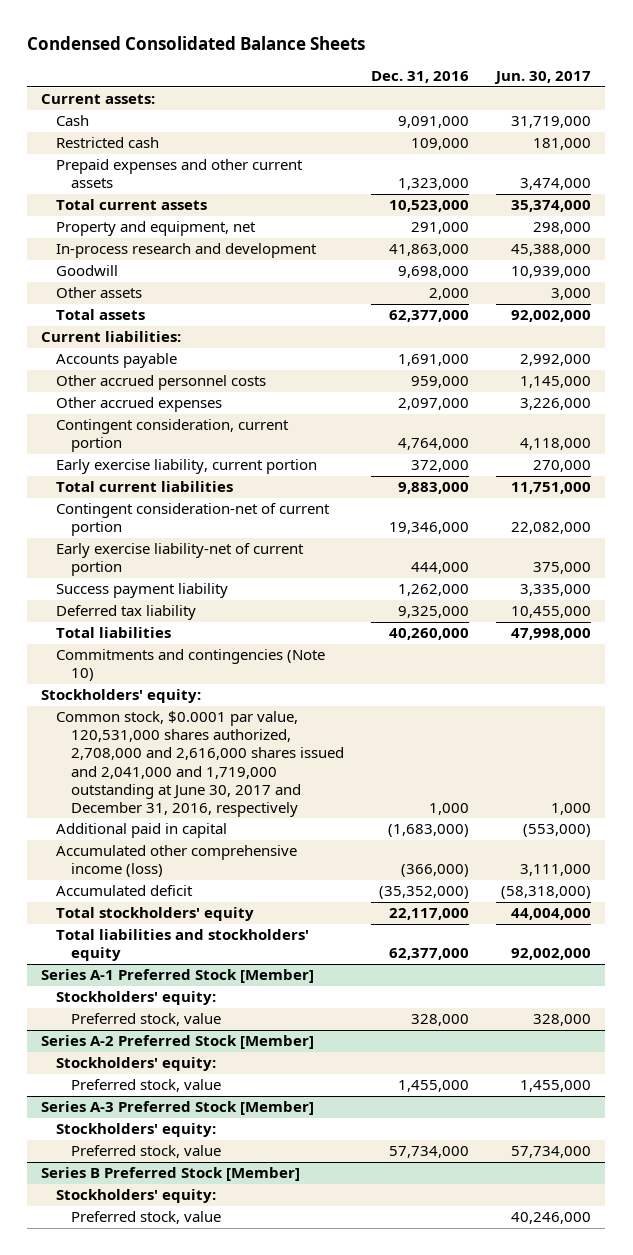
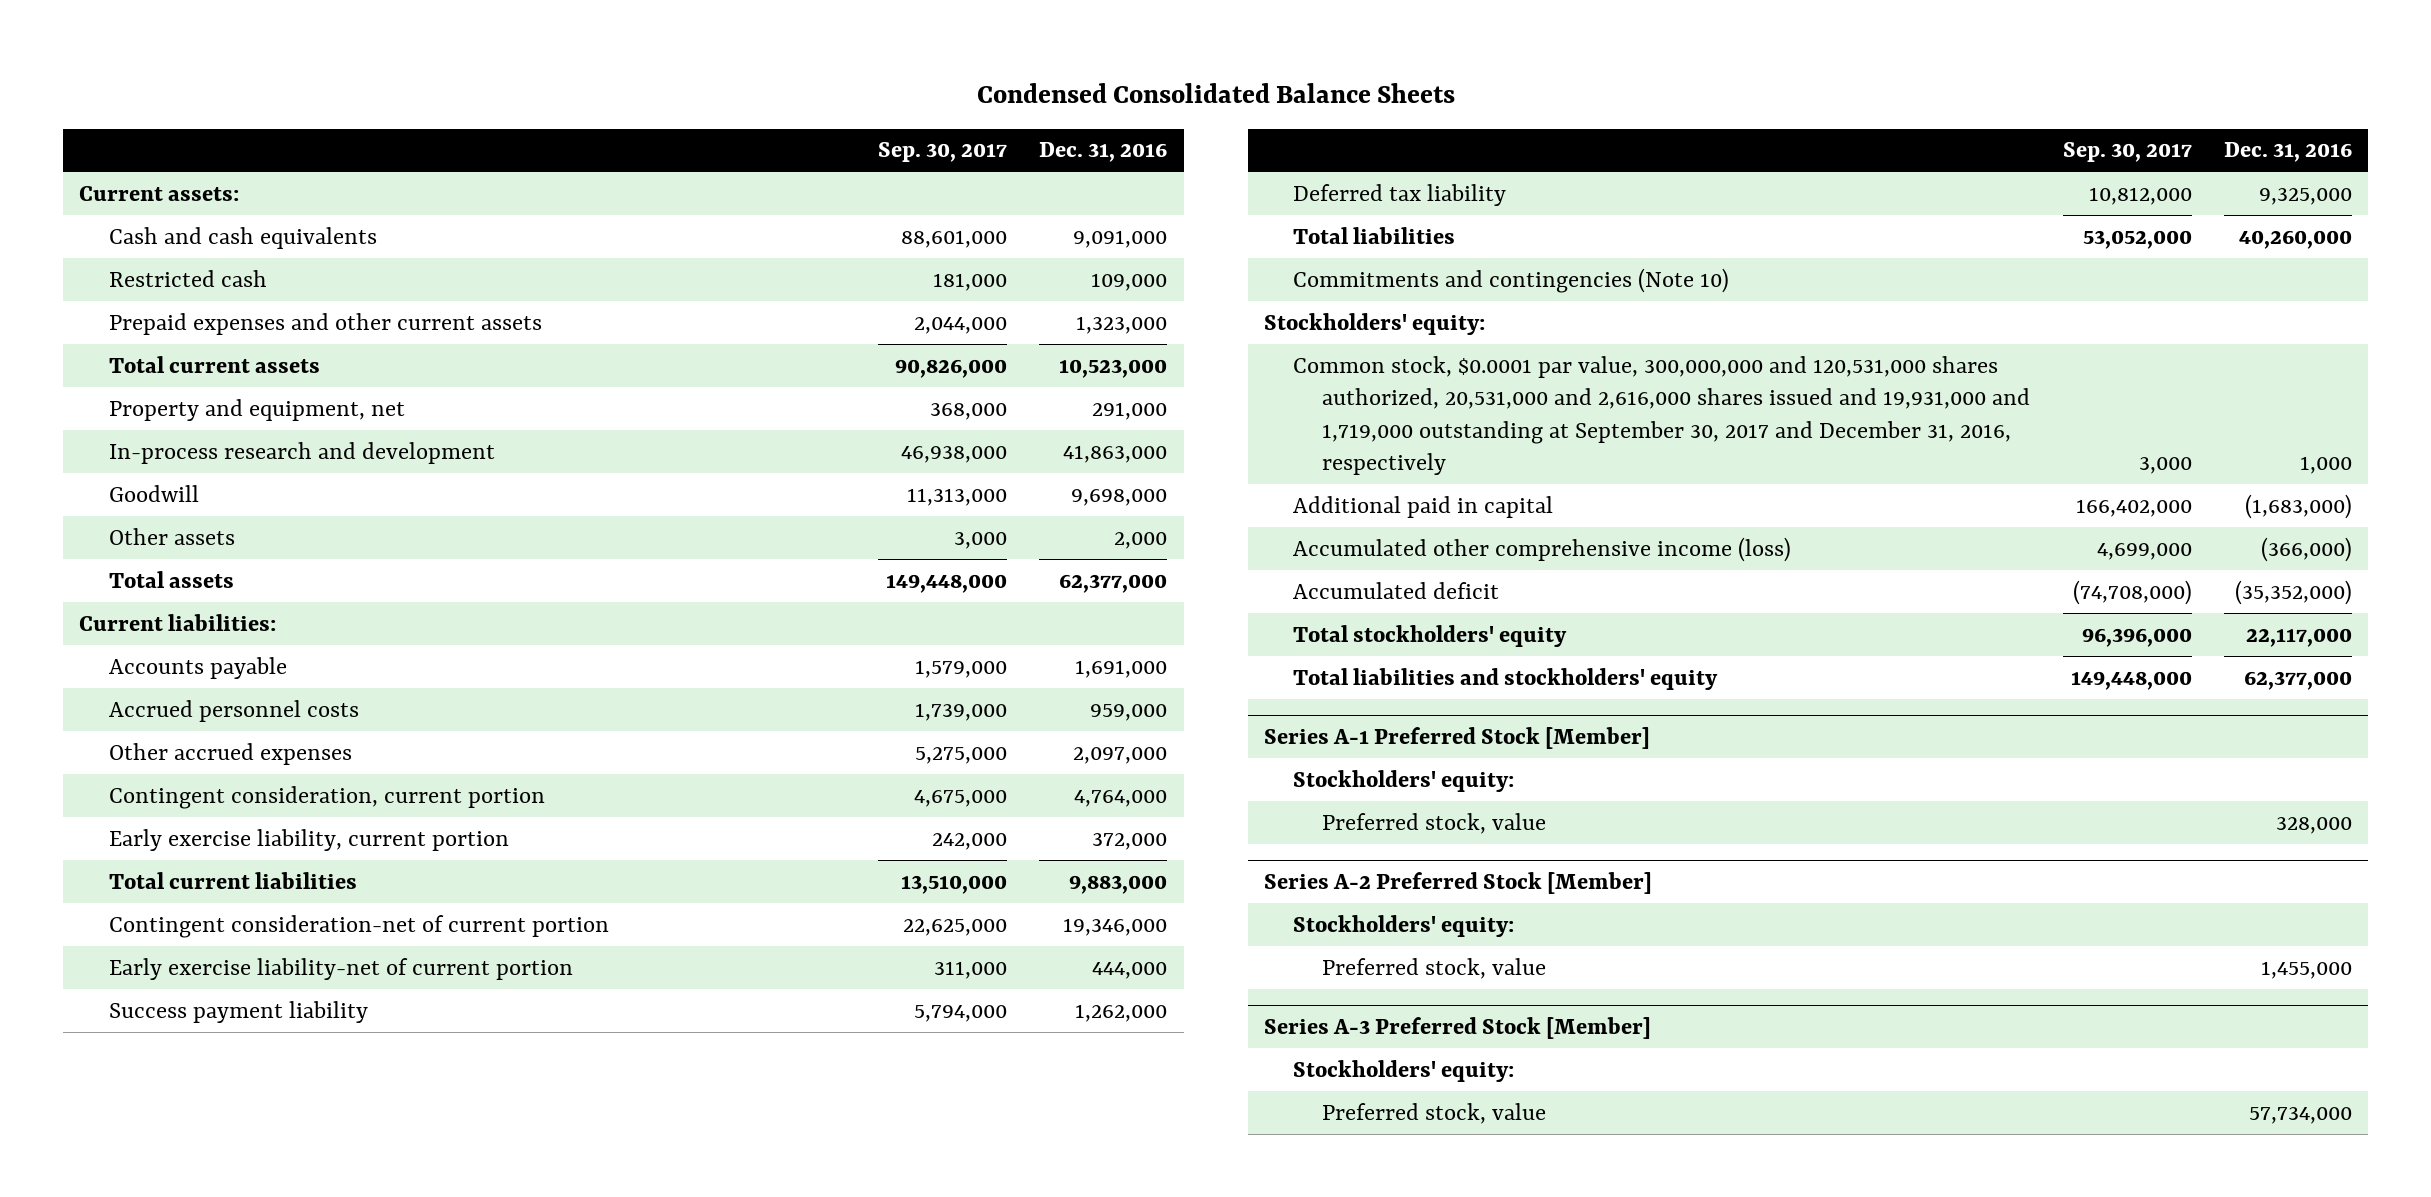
[494,71,592,85] Jun. 30, 2017 -> none
none -> [878,142,1008,163] Sep. 30, 2017
[55,115,89,127] Cash -> [108,226,377,249] Cash and cash equivalents
[55,375,266,391] Other accrued personnel costs -> [108,699,359,722] Accrued personnel costs
[55,711,344,817] Common stock, $0.0001 par value, 120,531,000 shares authorized, 2,708,000 and 2,616,000 shares issued and 2,041,000 and 1,719,000 outstanding at June 30, 2017 and December 31, 2016, respectively -> [1293,355,2031,476] Common stock, $0.0001 par value, 300,000,000 and 120,531,000 shares authorized, 20,531,000 and 2,616,000 shares issued and 19,931,000 and 1,719,000 outstanding at September 30, 2017 and December 31, 2016, respectively
[41,1167,301,1182] Series B Preferred Stock [Member] -> none
[55,1189,216,1204] Stockholders' equity: -> none
[70,1211,221,1225] Preferred stock, value -> none

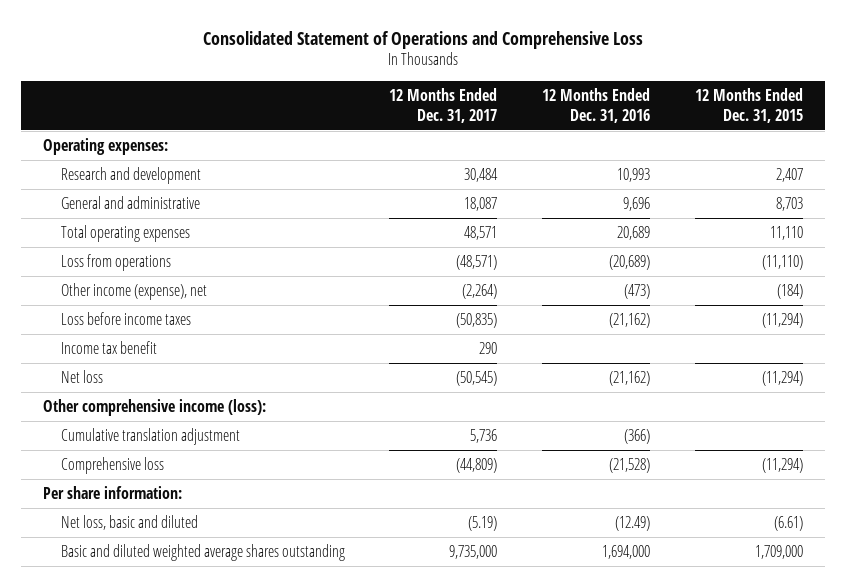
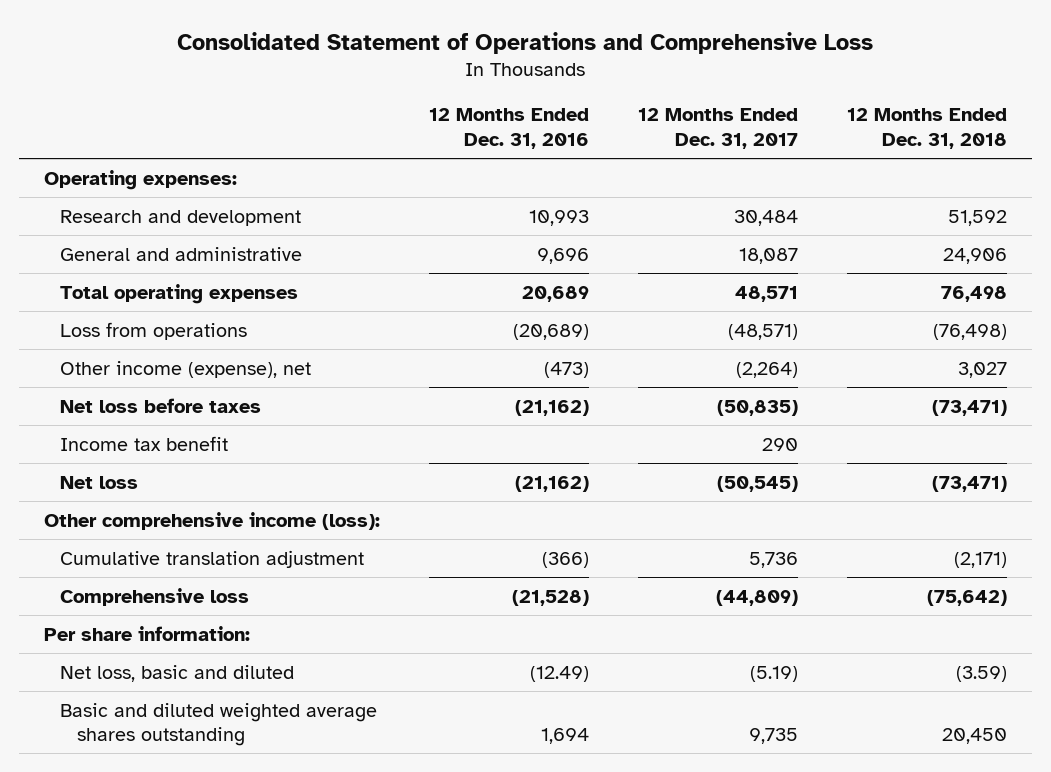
[694,87,803,123] 12 Months Ended Dec. 31, 2015 -> none
none -> [847,108,1008,150] 12 Months Ended Dec. 31, 2018
[60,311,191,325] Loss before income taxes -> [60,397,262,413] Net loss before taxes
[449,544,498,559] 9,735,000 -> [748,728,798,745] 9,735
[602,544,651,559] 1,694,000 -> [540,728,589,745] 1,694

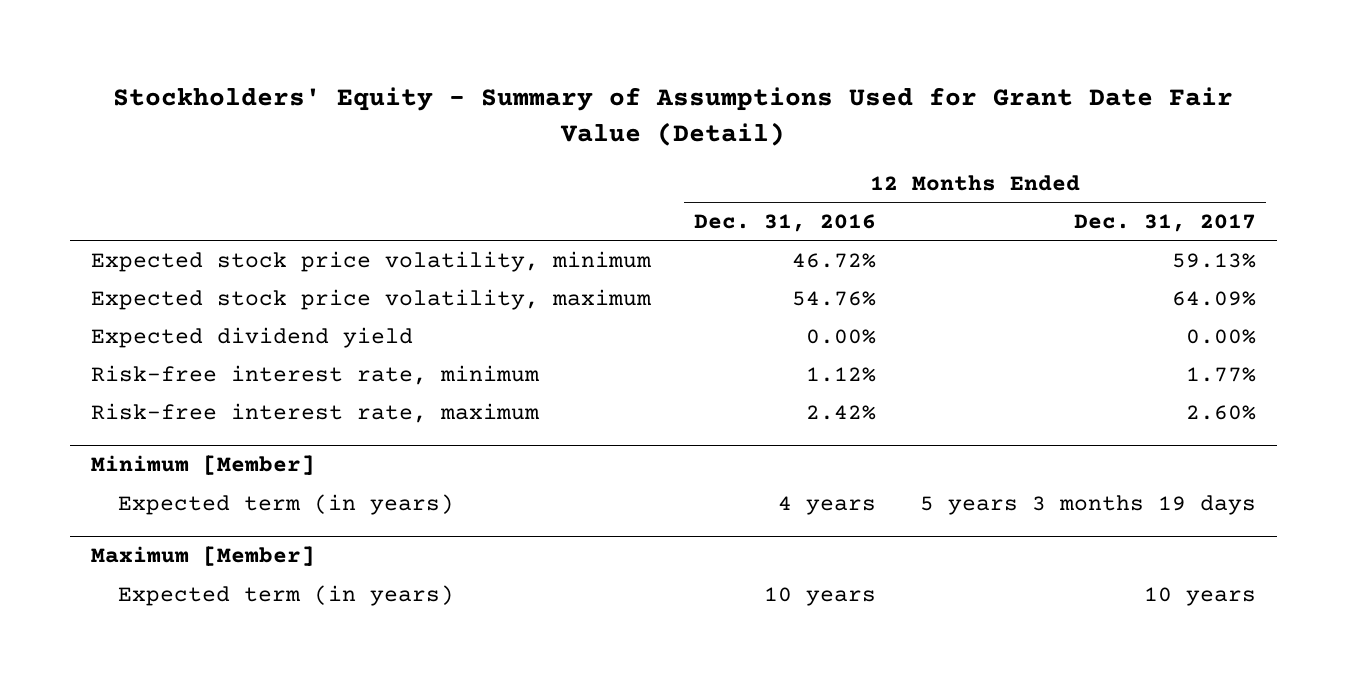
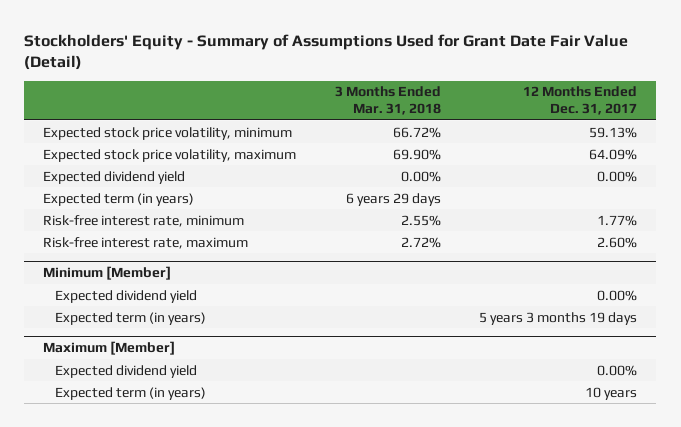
[694,213,877,232] Dec. 31, 2016 -> none
none -> [334,86,441,116] 3 Months Ended Mar. 31, 2018
none -> [43,192,195,206] Expected term (in years)
none -> [54,289,197,303] Expected dividend yield
none -> [54,364,197,378] Expected dividend yield

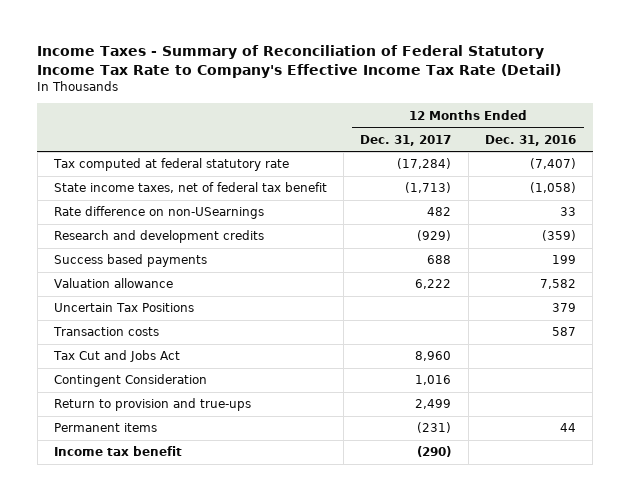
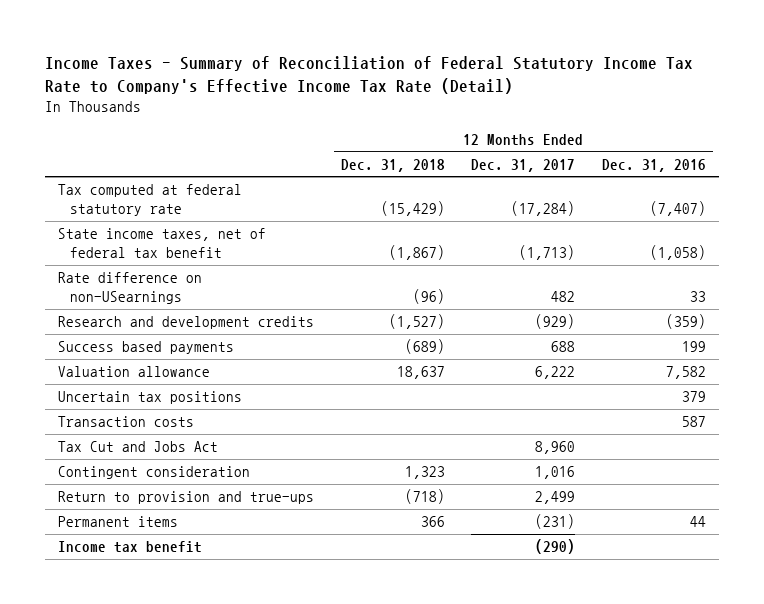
none -> [340,158,445,172] Dec. 31, 2018
[53,303,194,313] Uncertain Tax Positions -> [58,391,243,405] Uncertain tax positions
[53,374,207,388] Contingent Consideration -> [58,466,251,480] Contingent consideration

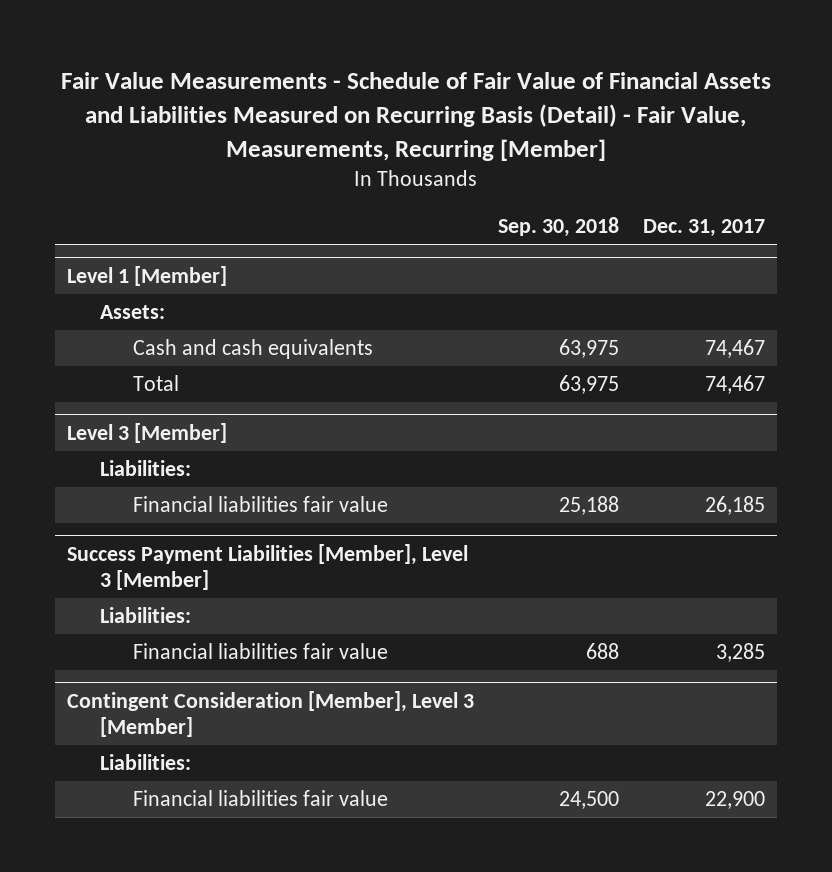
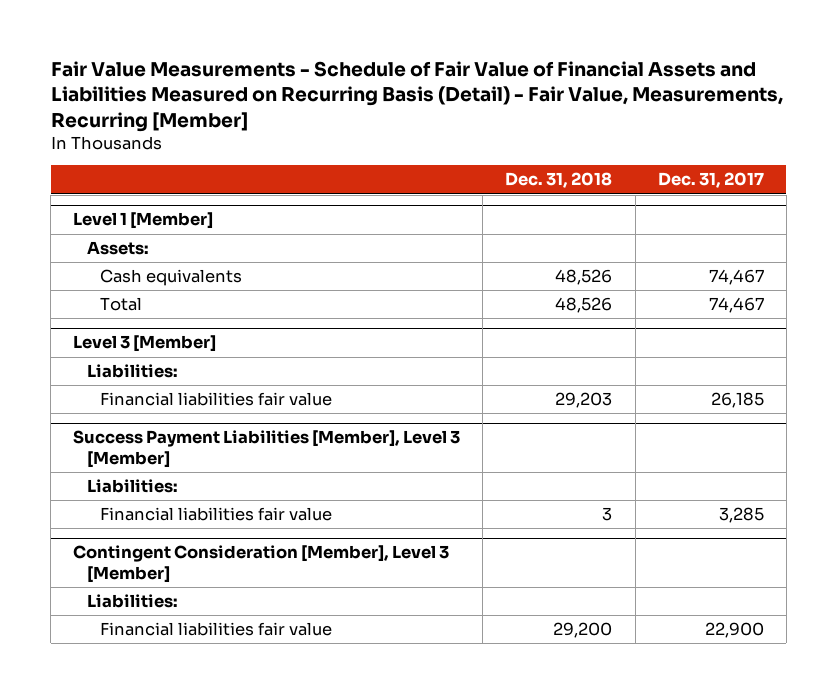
[498,217,620,238] Sep. 30, 2018 -> none
none -> [505,172,613,189] Dec. 31, 2018
[133,339,374,360] Cash and cash equivalents -> [100,269,243,287] Cash equivalents

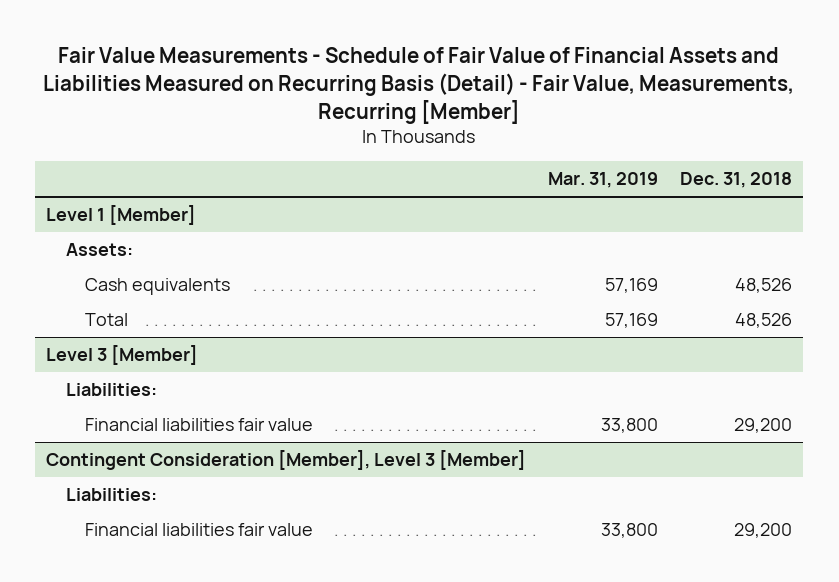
[657,172,764,189] Dec. 31, 2017 -> none
none -> [548,171,659,188] Mar. 31, 2019
[73,430,461,468] Success Payment Liabilities [Member], Level 3 [Member] -> none
[86,479,178,494] Liabilities: -> none
[100,507,333,522] Financial liabilities fair value -> none
[555,392,613,409] 29,203 -> [734,418,793,434] 29,200

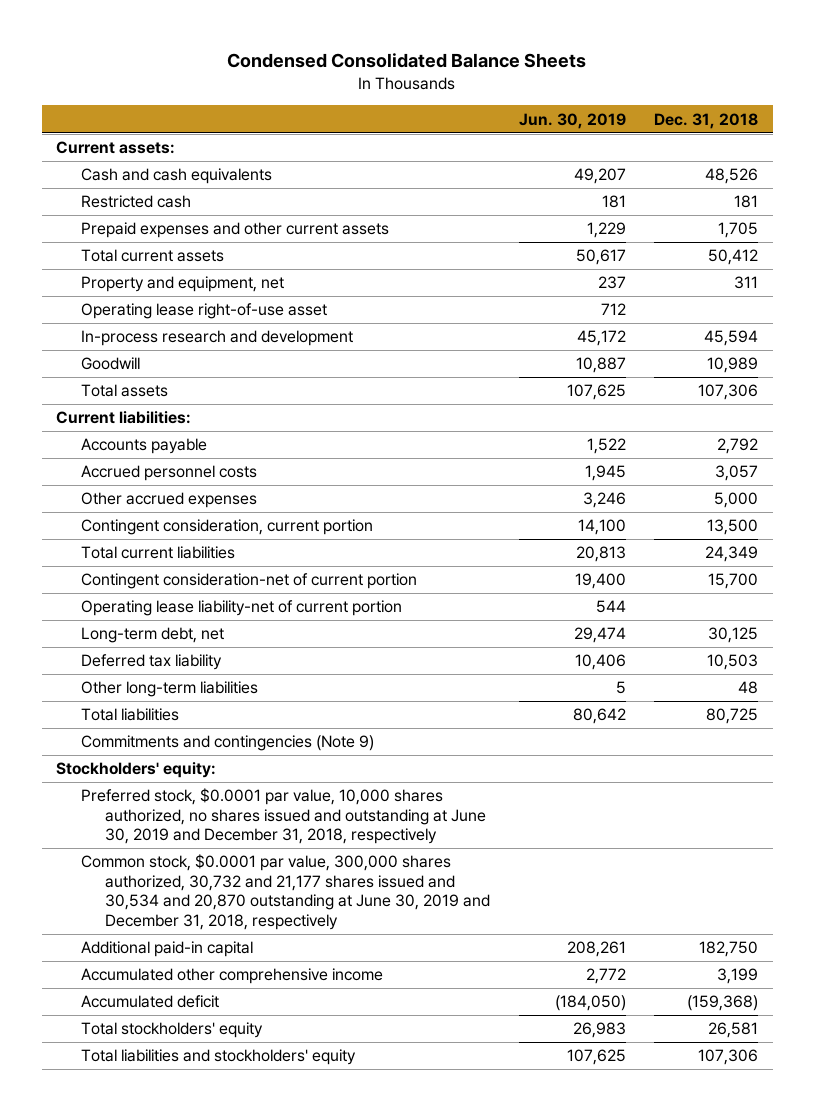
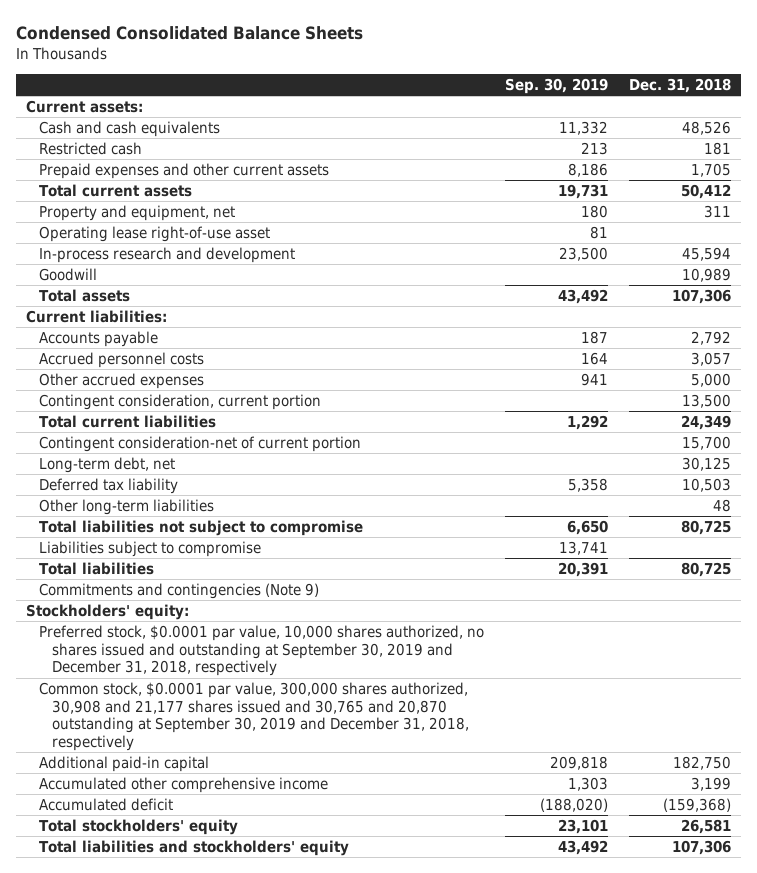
[518,112,626,129] Jun. 30, 2019 -> none
none -> [505,78,609,95] Sep. 30, 2019
[80,600,402,617] Operating lease liability-net of current portion -> none
none -> [39,520,364,537] Total liabilities not subject to compromise
none -> [39,541,262,558] Liabilities subject to compromise
[80,788,487,845] Preferred stock, $0.0001 par value, 10,000 shares authorized, no shares issued and outstanding at June 30, 2019 and December 31, 2018, respectively -> [39,625,485,677] Preferred stock, $0.0001 par value, 10,000 shares authorized, no shares issued and outstanding at September 30, 2019 and December 31, 2018, respectively
[80,854,491,930] Common stock, $0.0001 par value, 300,000 shares authorized, 30,732 and 21,177 shares issued and 30,534 and 20,870 outstanding at June 30, 2019 and December 31, 2018, respectively -> [39,682,470,751] Common stock, $0.0001 par value, 300,000 shares authorized, 30,908 and 21,177 shares issued and 30,765 and 20,870 outstanding at September 30, 2019 and December 31, 2018, respectively

